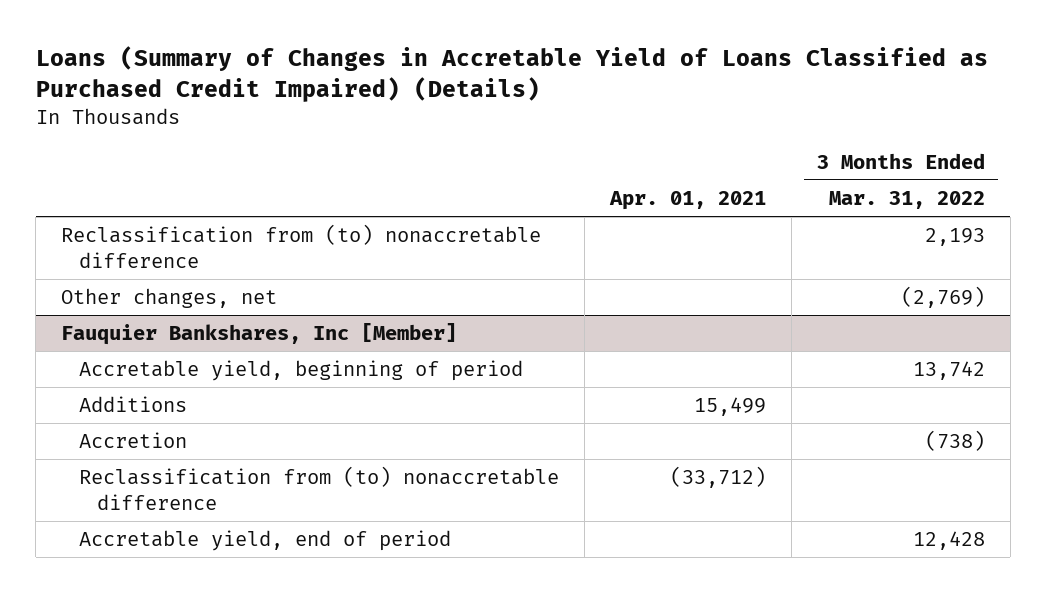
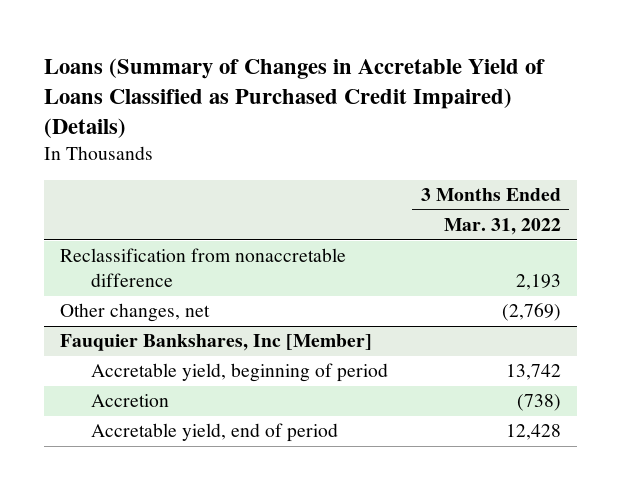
[609,191,767,211] Apr. 01, 2021 -> none
[61,224,542,268] Reclassification from (to) nonaccretable difference -> [60,248,347,288] Reclassification from nonaccretable difference
[79,396,188,413] Additions -> none
[79,466,560,510] Reclassification from (to) nonaccretable difference -> none

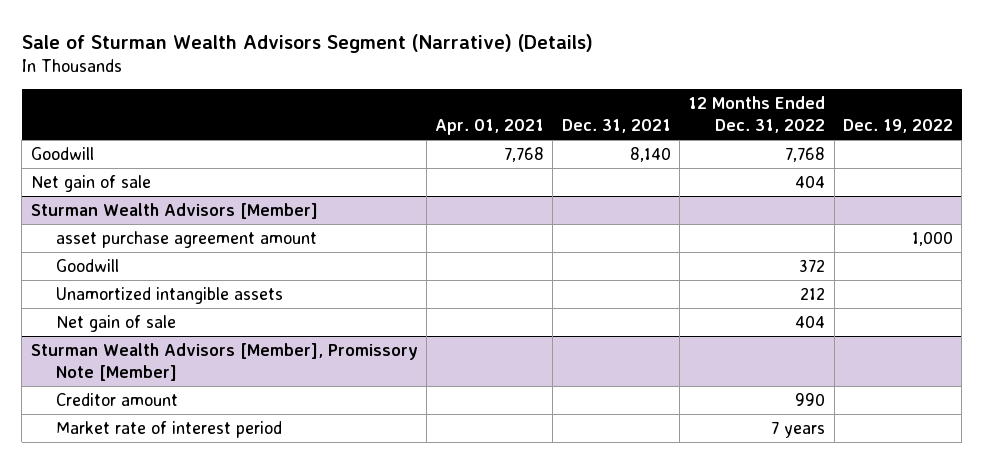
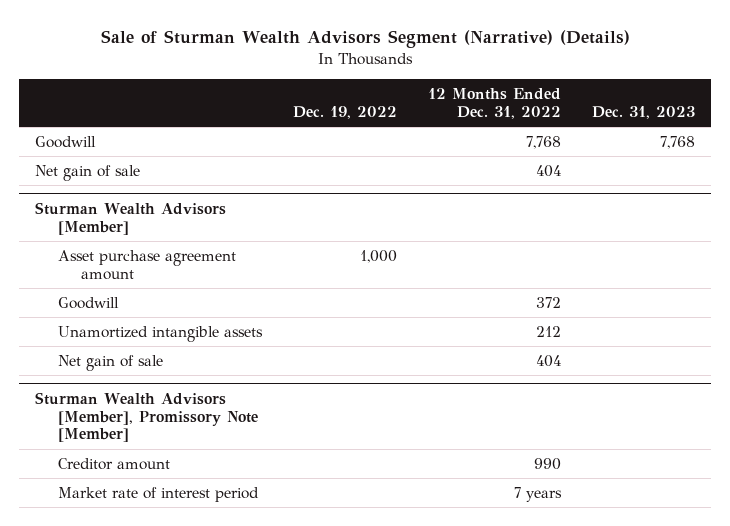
[435,119,545,136] Apr. 01, 2021 -> none
[561,119,671,134] Dec. 31, 2021 -> none
none -> [592,106,696,120] Dec. 31, 2023
[56,230,318,248] asset purchase agreement amount -> [57,249,236,280] Asset purchase agreement amount

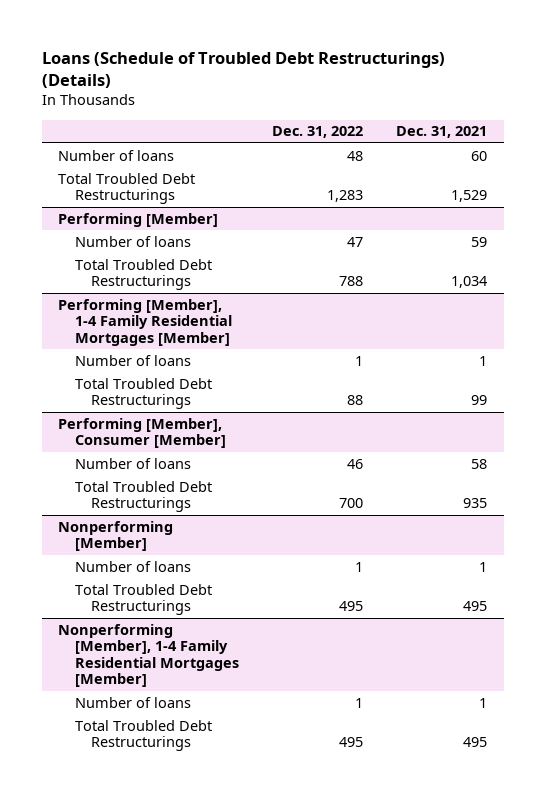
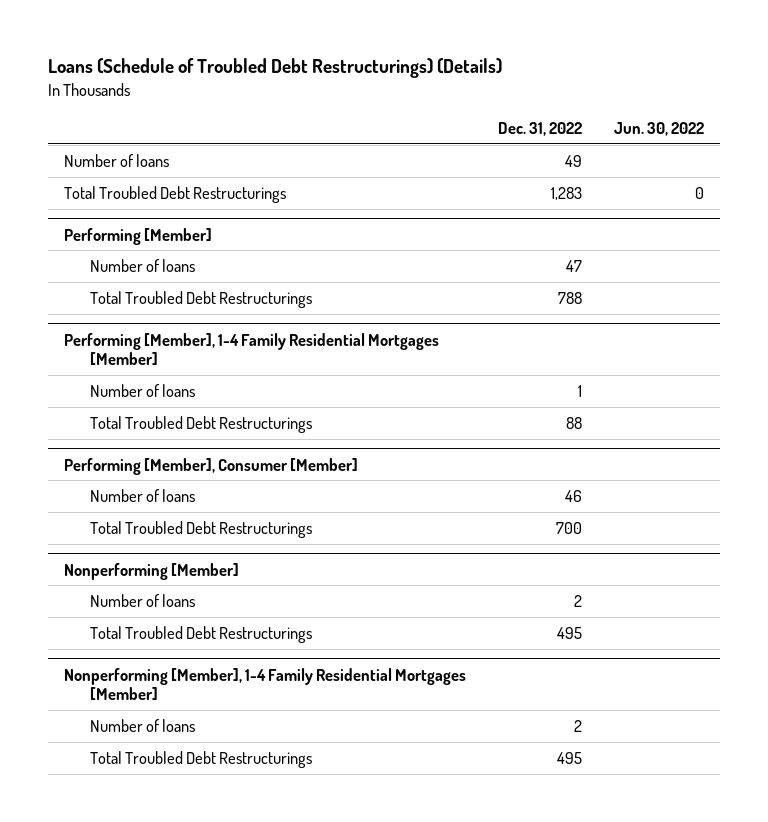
[396,126,488,139] Dec. 31, 2021 -> none
none -> [614,121,705,136] Jun. 30, 2022
[346,150,363,161] 48 -> [565,154,583,167] 49
[354,561,363,572] 1 -> [574,594,583,607] 2
[354,697,363,708] 1 -> [574,719,583,732] 2

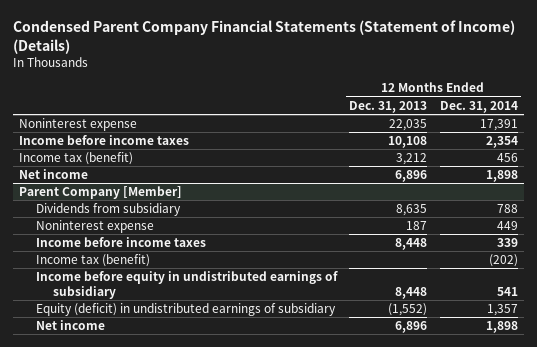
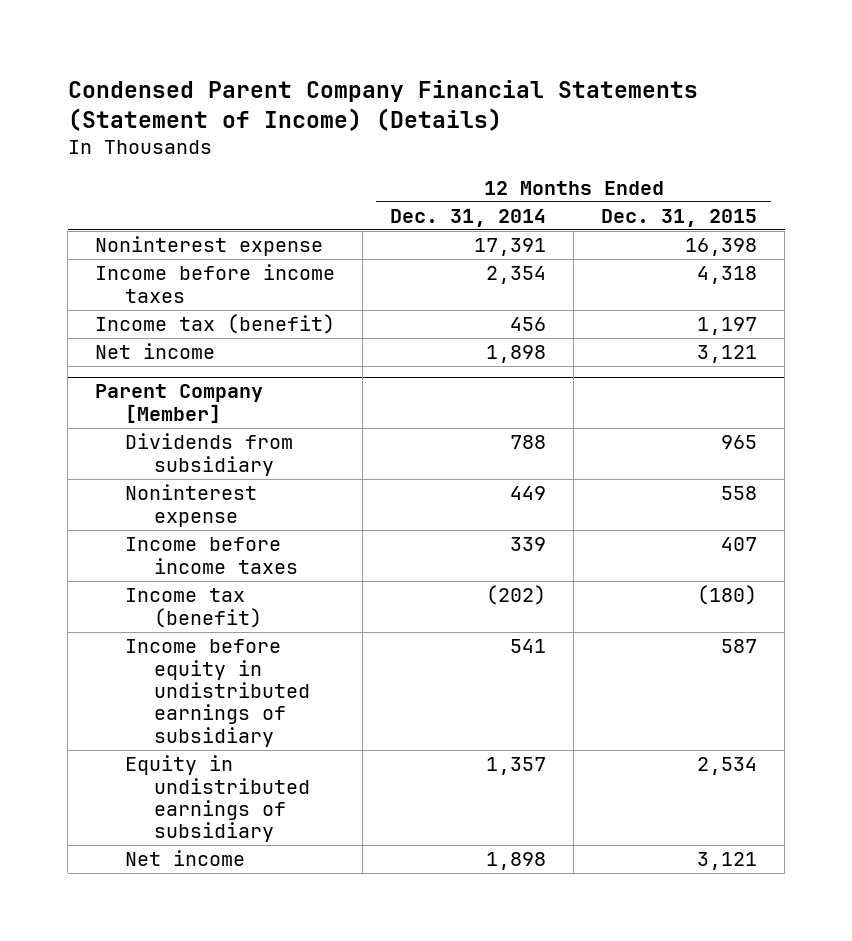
[349,100,428,113] Dec. 31, 2013 -> none
none -> [601,208,758,227] Dec. 31, 2015
[36,303,337,317] Equity (deficit) in undistributed earnings of subsidiary -> [124,755,311,843] Equity in undistributed earnings of subsidiary

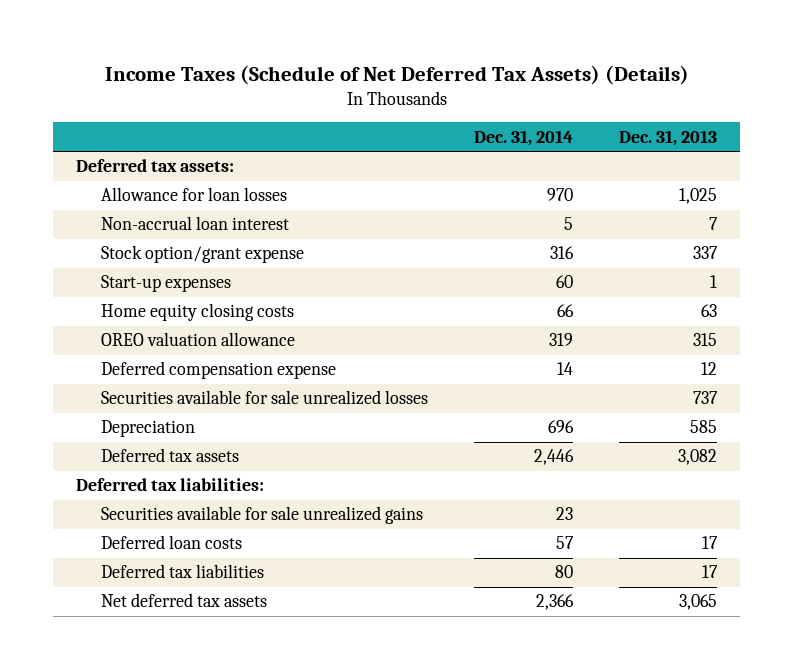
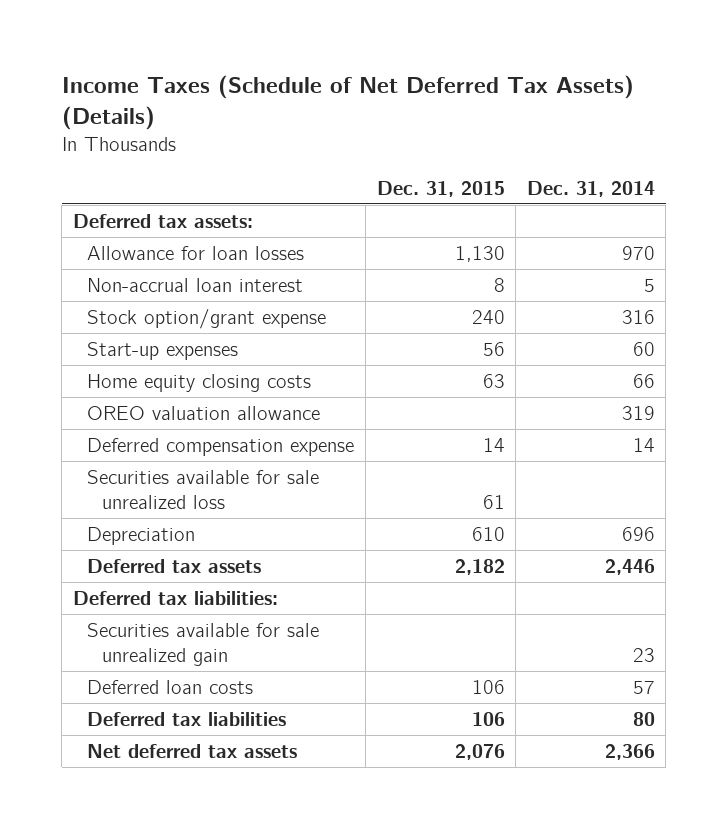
[619,129,718,146] Dec. 31, 2013 -> none
none -> [376,180,505,197] Dec. 31, 2015
[101,390,429,406] Securities available for sale unrealized losses -> [87,470,320,509] Securities available for sale unrealized loss
[101,506,424,525] Securities available for sale unrealized gains -> [87,623,320,666] Securities available for sale unrealized gain

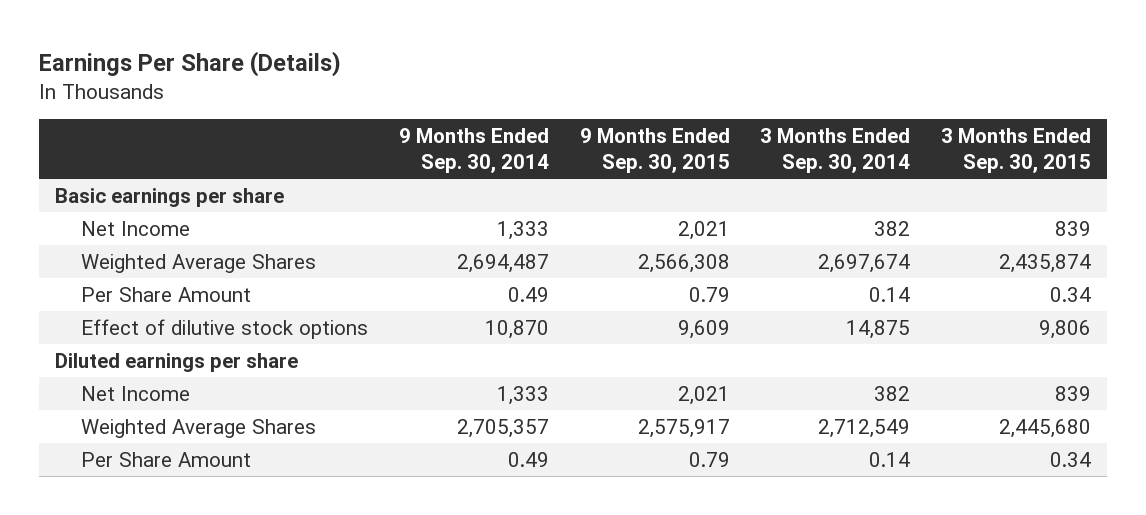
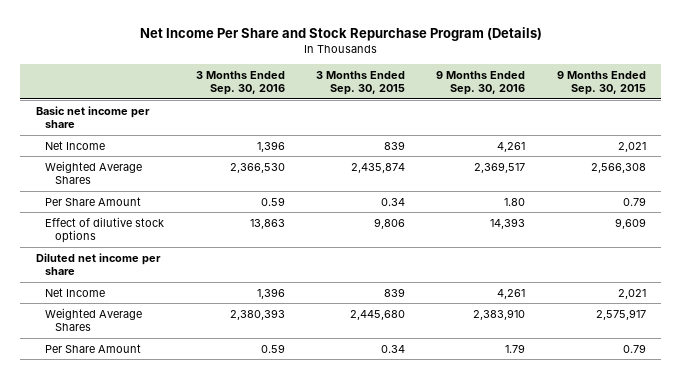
[39,51,342,78] Earnings Per Share (Details) -> [139,26,542,41] Net Income Per Share and Stock Repurchase Program (Details)
[398,128,549,173] 9 Months Ended Sep. 30, 2014 -> none
[760,128,911,173] 3 Months Ended Sep. 30, 2014 -> none
none -> [195,70,285,96] 3 Months Ended Sep. 30, 2016
none -> [436,70,526,96] 9 Months Ended Sep. 30, 2016
[54,187,284,207] Basic earnings per share -> [36,105,151,129] Basic net income per share
[54,352,298,372] Diluted earnings per share -> [36,252,162,276] Diluted net income per share

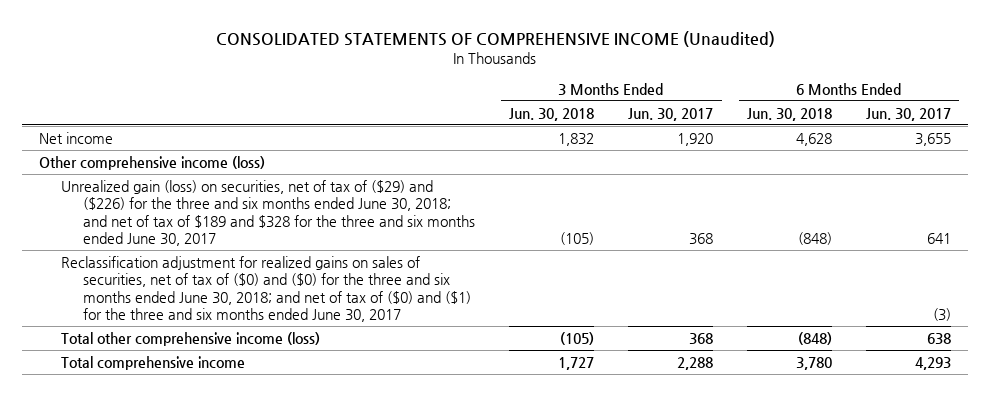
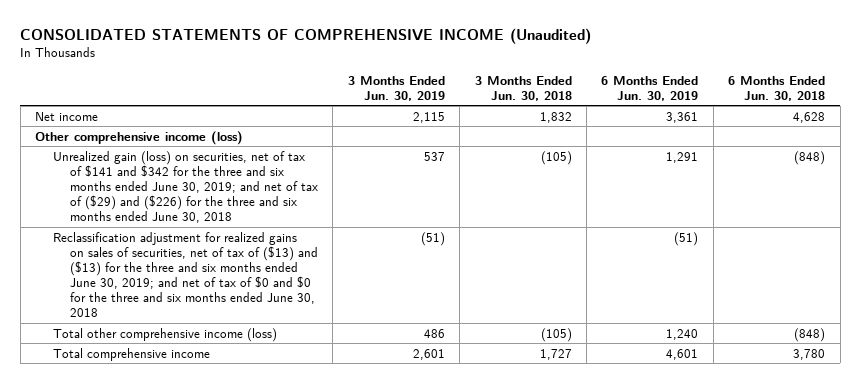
[628,107,714,121] Jun. 30, 2017 -> none
[865,107,951,121] Jun. 30, 2017 -> none
none -> [347,75,445,101] 3 Months Ended Jun. 30, 2019
none -> [601,75,699,101] 6 Months Ended Jun. 30, 2019
[61,179,476,247] Unrealized gain (loss) on securities, net of tax of ($29) and ($226) for the three and six months ended June 30, 2018; and net of tax of $189 and $328 for the three and six months ended June 30, 2017 -> [52,150,318,224] Unrealized gain (loss) on securities, net of tax of $141 and $342 for the three and six months ended June 30, 2019; and net of tax of ($29) and ($226) for the three and six months ended June 30, 2018
[61,255,472,323] Reclassification adjustment for realized gains on sales of securities, net of tax of ($0) and ($0) for the three and six months ended June 30, 2018; and net of tax of ($0) and ($1) for the three and six months ended June 30, 2017 -> [52,231,318,318] Reclassification adjustment for realized gains on sales of securities, net of tax of ($13) and ($13) for the three and six months ended June 30, 2019; and net of tax of $0 and $0 for the three and six months ended June 30, 2018

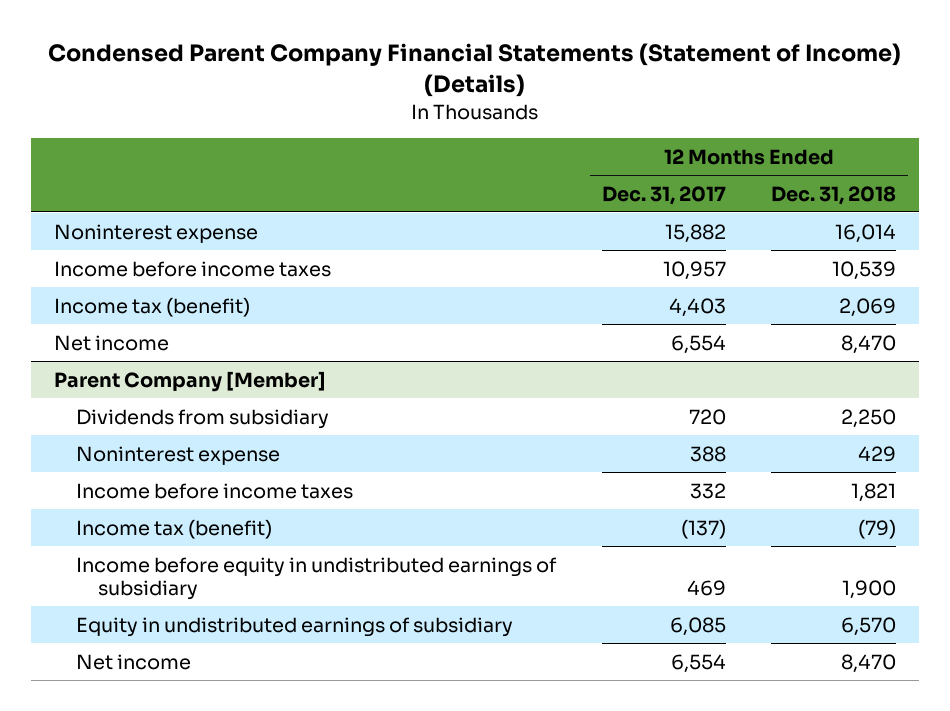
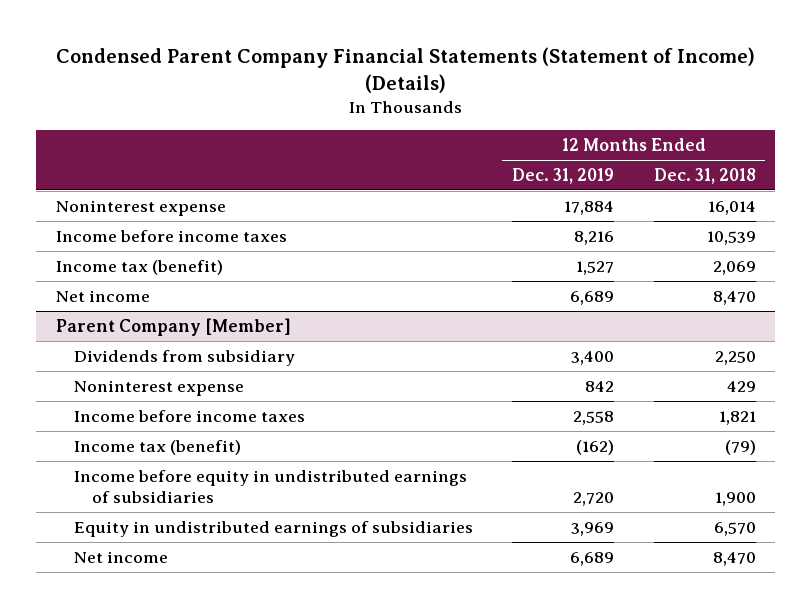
[601,185,726,205] Dec. 31, 2017 -> none
none -> [512,167,615,184] Dec. 31, 2019
[75,556,557,601] Income before equity in undistributed earnings of subsidiary -> [73,469,467,504] Income before equity in undistributed earnings of subsidiaries
[75,616,513,637] Equity in undistributed earnings of subsidiary -> [73,520,473,537] Equity in undistributed earnings of subsidiaries

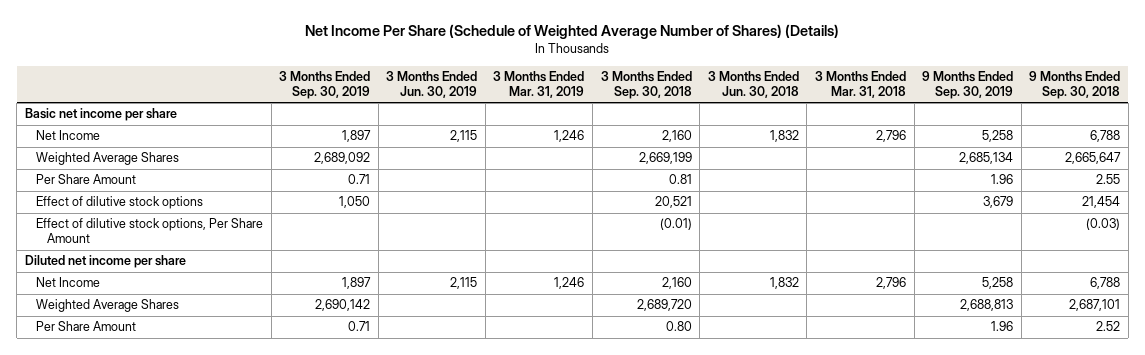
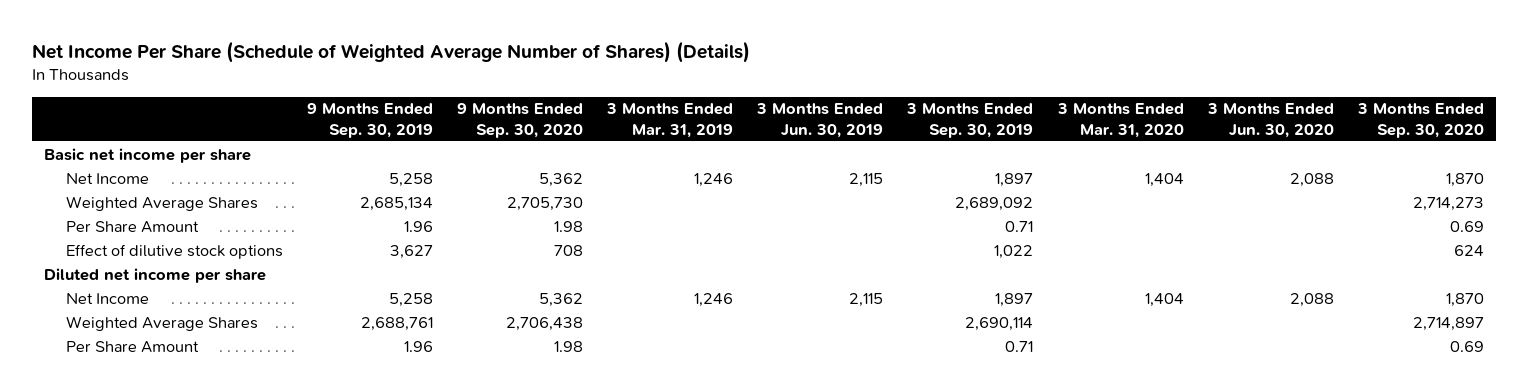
[600,71,692,99] 3 Months Ended Sep. 30, 2018 -> none
[707,71,799,98] 3 Months Ended Jun. 30, 2018 -> none
[814,71,906,98] 3 Months Ended Mar. 31, 2018 -> none
[1029,71,1121,99] 9 Months Ended Sep. 30, 2018 -> none
none -> [456,103,583,138] 9 Months Ended Sep. 30, 2020
none -> [1056,103,1184,138] 3 Months Ended Mar. 31, 2020
none -> [1206,103,1334,138] 3 Months Ended Jun. 30, 2020
none -> [1356,103,1484,138] 3 Months Ended Sep. 30, 2020
[35,218,263,244] Effect of dilutive stock options, Per Share Amount -> none
[339,196,371,209] 1,050 -> [994,244,1034,259] 1,022
[983,196,1014,209] 3,679 -> [389,244,433,259] 3,627
[315,299,371,312] 2,690,142 -> [965,316,1034,331] 2,690,114
[960,299,1014,312] 2,688,813 -> [360,316,433,331] 2,688,761

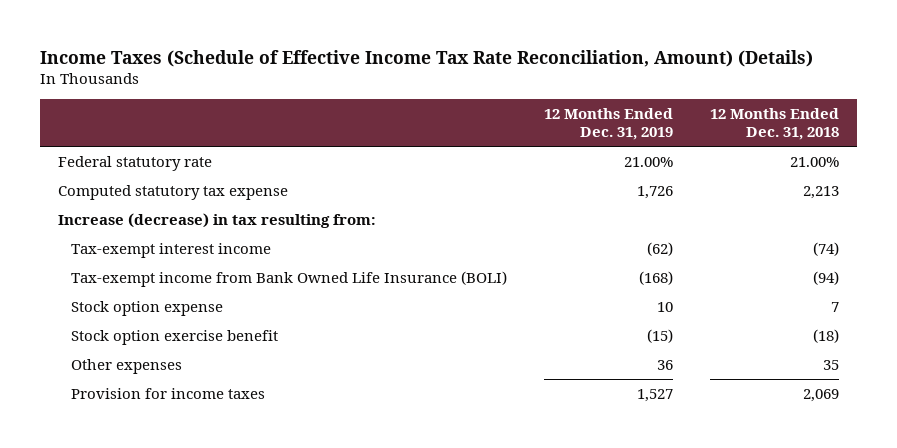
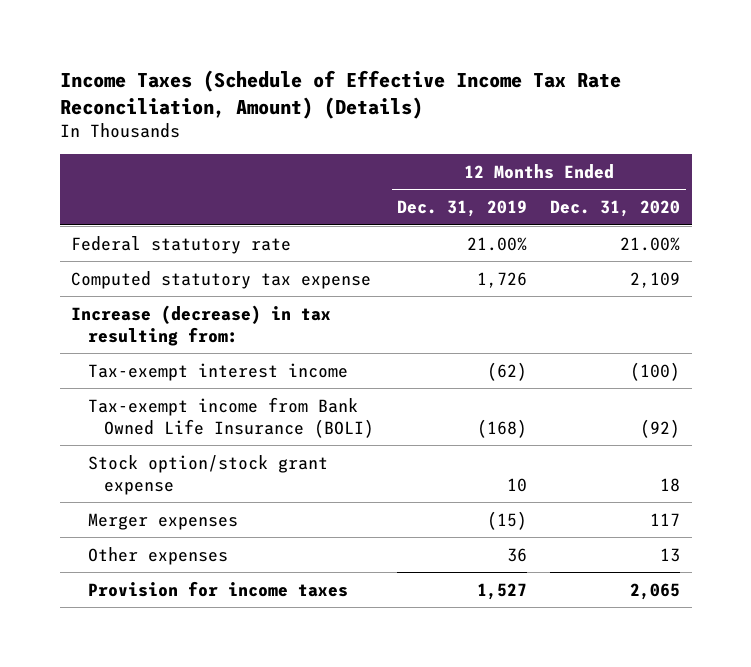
[709,108,839,141] 12 Months Ended Dec. 31, 2018 -> none
none -> [550,200,681,218] Dec. 31, 2020
[71,329,279,345] Stock option exercise benefit -> none
[71,300,224,316] Stock option expense -> [87,454,328,495] Stock option/stock grant expense
none -> [87,512,238,530] Merger expenses

